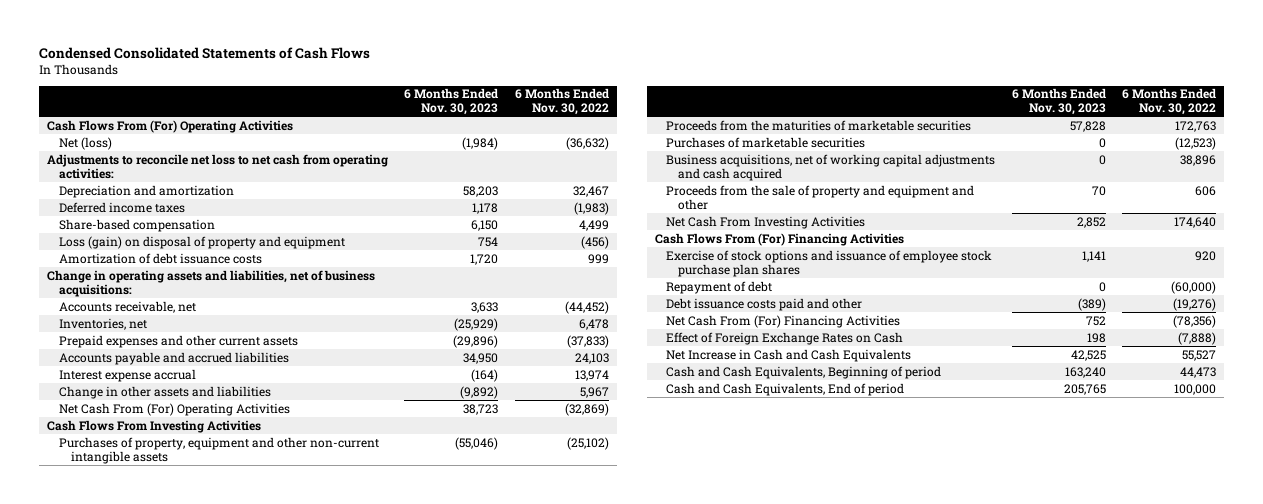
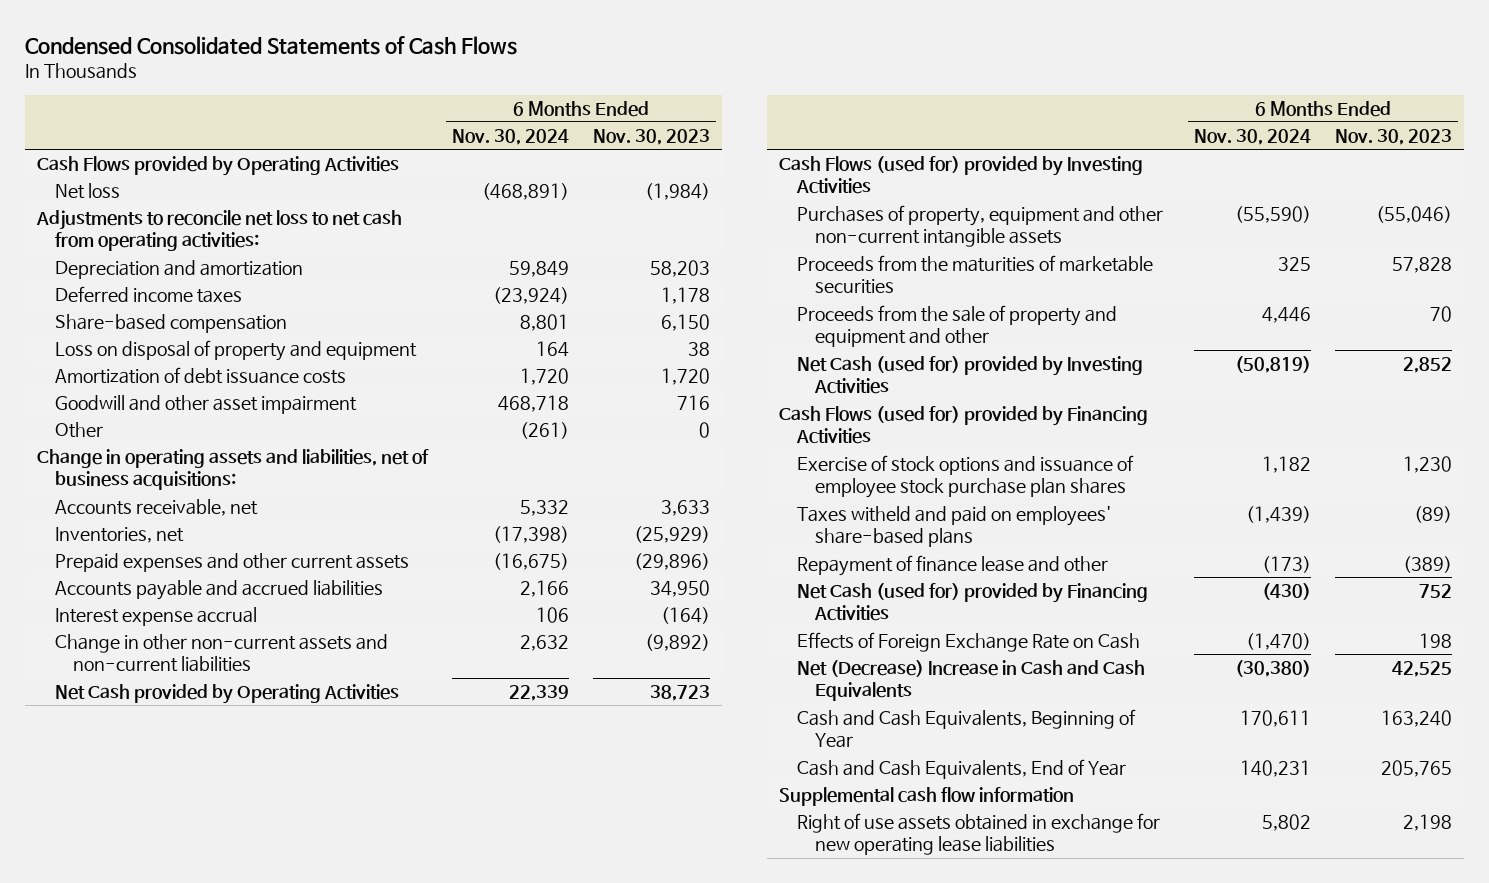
[514,88,609,116] 6 Months Ended Nov. 30, 2022 -> none
none -> [452,128,570,145] Nov. 30, 2024
[47,119,294,133] Cash Flows From (For) Operating Activities -> [37,156,400,177] Cash Flows provided by Operating Activities
[58,136,112,150] Net (loss) -> [55,183,121,200] Net loss
[58,235,345,249] Loss (gain) on disposal of property and equipment -> [55,340,418,362] Loss on disposal of property and equipment
[478,236,499,247] 754 -> [688,342,711,357] 38
none -> [55,395,358,415] Goodwill and other asset impairment
none -> [55,422,104,439] Other
[58,385,271,399] Change in other assets and liabilities -> [55,634,389,673] Change in other non-current assets and non-current liabilities
[58,402,290,416] Net Cash From (For) Operating Activities -> [55,684,400,705] Net Cash provided by Operating Activities
[47,419,262,433] Cash Flows From Investing Activities -> [778,156,1143,195] Cash Flows (used for) provided by Investing Activities
[666,136,866,148] Purchases of marketable securities -> none
[666,153,996,181] Business acquisitions, net of working capital adjustments and cash acquired -> none
[666,280,773,294] Repayment of debt -> none
[666,215,866,229] Net Cash From Investing Activities -> [796,356,1143,395] Net Cash (used for) provided by Investing Activities
[654,232,904,246] Cash Flows From (For) Financing Activities -> [778,406,1148,445] Cash Flows (used for) provided by Financing Activities
[1081,250,1106,262] 1,141 -> [1402,456,1452,474] 1,230
none -> [796,506,1111,548] Taxes witheld and paid on employees' share-based plans
[666,297,863,311] Debt issuance costs paid and other -> [796,555,1108,577] Repayment of finance lease and other
[666,314,901,328] Net Cash From (For) Financing Activities -> [796,583,1148,622] Net Cash (used for) provided by Financing Activities
[666,331,904,345] Effect of Foreign Exchange Rates on Cash -> [796,632,1140,653] Effects of Foreign Exchange Rate on Cash
[666,348,912,362] Net Increase in Cash and Cash Equivalents -> [796,660,1145,702] Net (Decrease) Increase in Cash and Cash Equivalents
[666,365,942,379] Cash and Cash Equivalents, Beginning of period -> [796,709,1136,749] Cash and Cash Equivalents, Beginning of Year
[666,382,905,396] Cash and Cash Equivalents, End of period -> [796,759,1126,780] Cash and Cash Equivalents, End of Year
none -> [778,787,1074,807] Supplemental cash flow information
none -> [796,813,1160,856] Right of use assets obtained in exchange for new operating lease liabilities

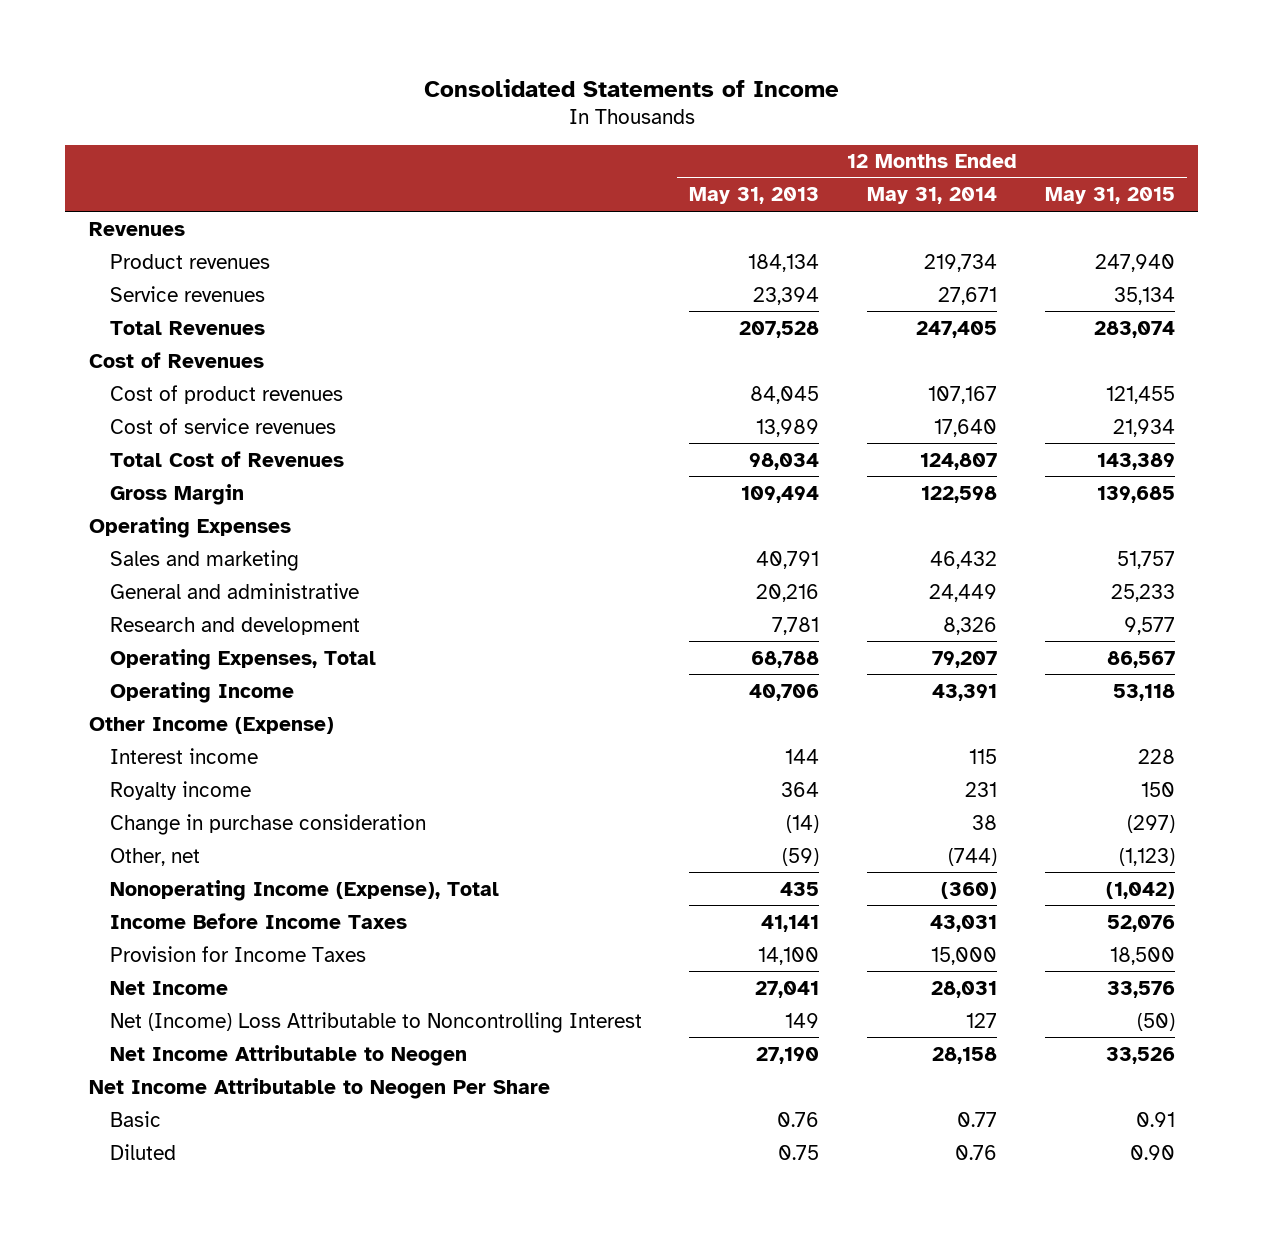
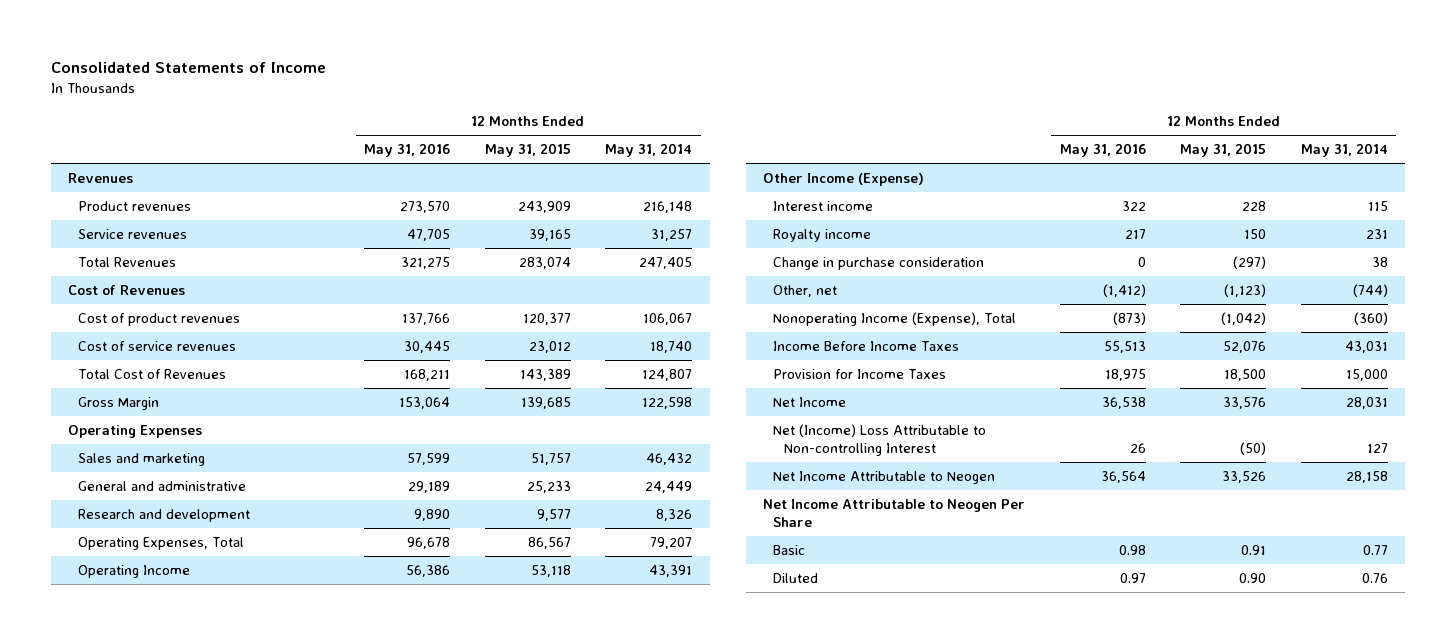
[689,187,820,205] May 31, 2013 -> none
none -> [364,143,451,158] May 31, 2016
[923,253,997,272] 219,734 -> [643,200,693,213] 216,148
[1094,253,1175,272] 247,940 -> [517,200,571,213] 243,909
[937,286,997,305] 27,671 -> [651,228,693,241] 31,257
[1113,286,1175,305] 35,134 -> [528,228,571,241] 39,165
[927,385,997,404] 107,167 -> [643,312,693,325] 106,067
[1105,385,1175,404] 121,455 -> [522,312,571,325] 120,377
[933,418,997,437] 17,640 -> [650,340,693,353] 18,740
[1112,418,1175,437] 21,934 -> [528,340,571,353] 23,012
[109,1011,642,1033] Net (Income) Loss Attributable to Noncontrolling Interest -> [773,423,987,457] Net (Income) Loss Attributable to Non-controlling Interest

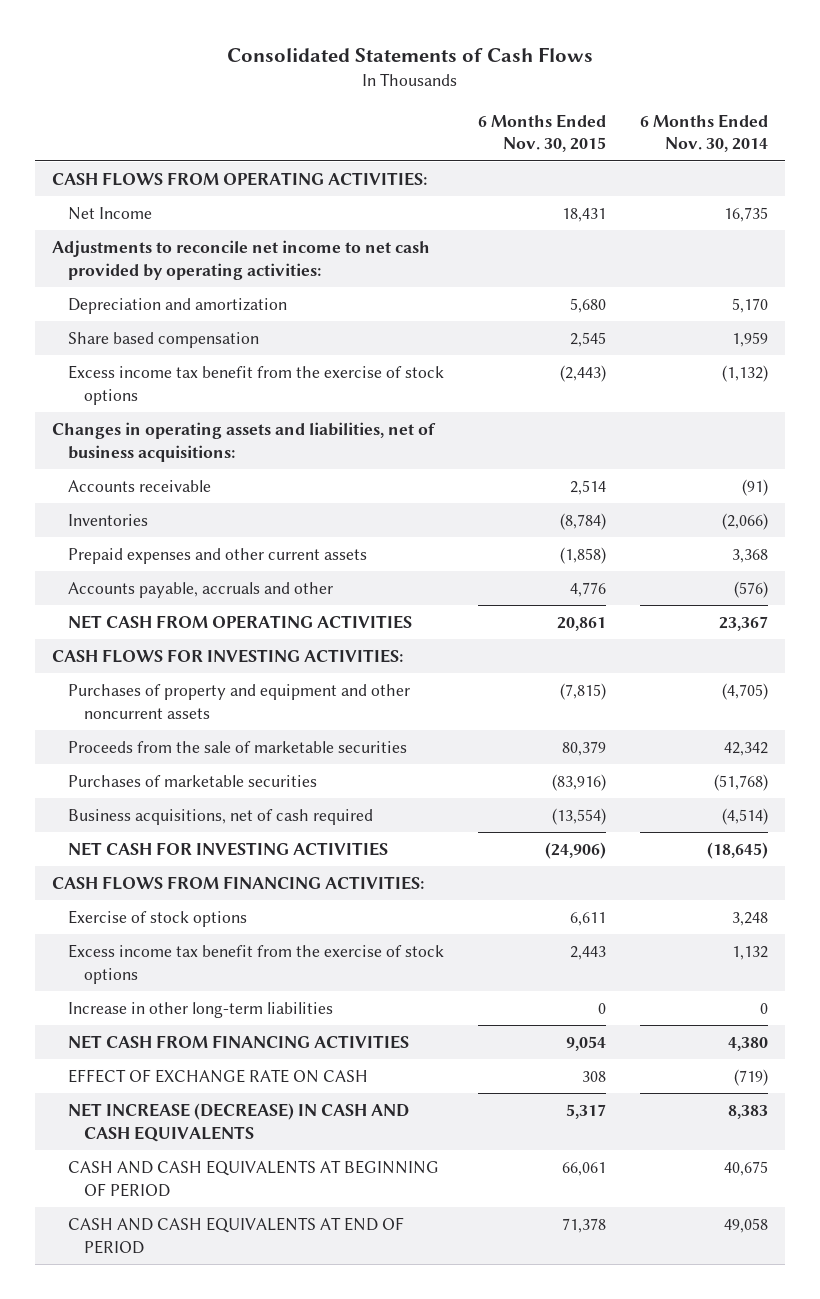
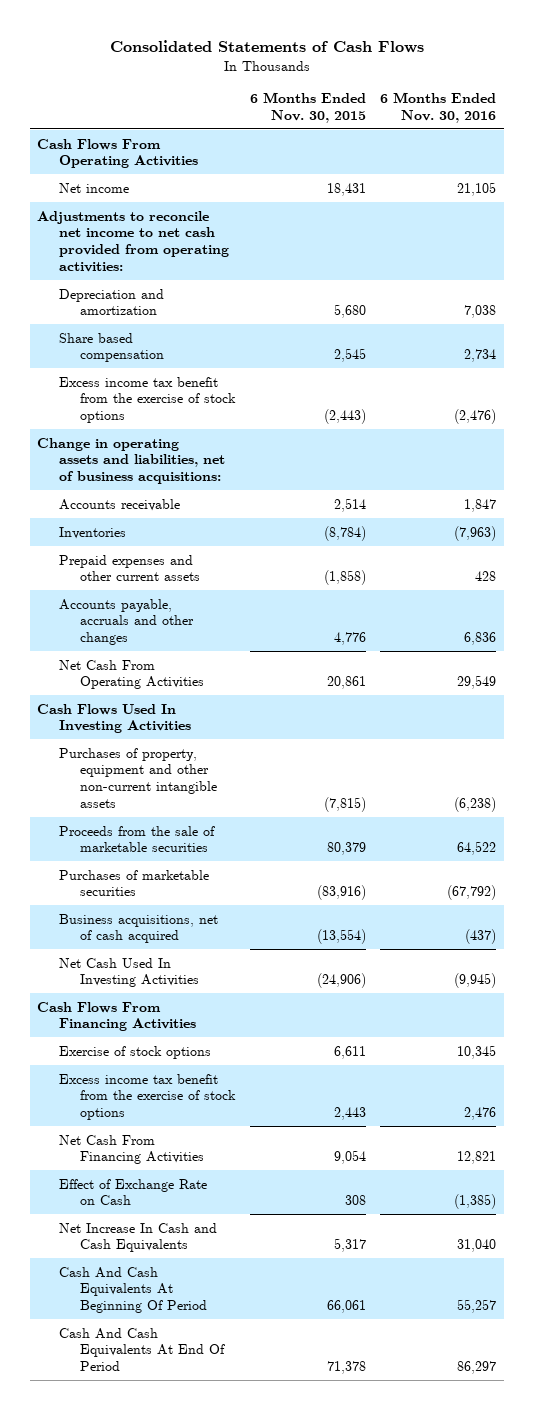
[640,113,769,153] 6 Months Ended Nov. 30, 2014 -> none
none -> [380,92,497,123] 6 Months Ended Nov. 30, 2016
[51,171,427,186] CASH FLOWS FROM OPERATING ACTIVITIES: -> [37,138,198,169] Cash Flows From Operating Activities
[68,206,153,220] Net Income -> [58,182,129,193] Net income
[51,239,430,280] Adjustments to reconcile net income to net cash provided by operating activities: -> [37,210,229,272] Adjustments to reconcile net income to net cash provided from operating activities:
[51,421,436,462] Changes in operating assets and liabilities, net of business acquisitions: -> [37,437,225,485] Change in operating assets and liabilities, net of business acquisitions:
[68,581,334,598] Accounts payable, accruals and other -> [58,598,195,646] Accounts payable, accruals and other changes
[68,614,413,629] NET CASH FROM OPERATING ACTIVITIES -> [58,659,205,690] Net Cash From Operating Activities
[51,648,403,663] CASH FLOWS FOR INVESTING ACTIVITIES: -> [37,703,191,734] Cash Flows Used In Investing Activities
[68,683,411,719] Purchases of property and equipment and other noncurrent assets -> [58,747,218,808] Purchases of property, equipment and other non-current intangible assets
[68,808,374,825] Business acquisitions, net of cash required -> [58,913,218,944] Business acquisitions, net of cash acquired
[68,841,389,856] NET CASH FOR INVESTING ACTIVITIES -> [58,957,200,988] Net Cash Used In Investing Activities
[51,875,424,890] CASH FLOWS FROM FINANCING ACTIVITIES: -> [37,1001,196,1032] Cash Flows From Financing Activities
[68,1001,334,1018] Increase in other long-term liabilities -> none
[68,1034,410,1049] NET CASH FROM FINANCING ACTIVITIES -> [58,1134,205,1165] Net Cash From Financing Activities
[68,1068,369,1083] EFFECT OF EXCHANGE RATE ON CASH -> [58,1178,207,1206] Effect of Exchange Rate on Cash
[68,1102,410,1142] NET INCREASE (DECREASE) IN CASH AND CASH EQUIVALENTS -> [58,1222,217,1253] Net Increase In Cash and Cash Equivalents
[68,1159,440,1197] CASH AND CASH EQUIVALENTS AT BEGINNING OF PERIOD -> [58,1266,208,1314] Cash And Cash Equivalents At Beginning Of Period
[68,1216,405,1254] CASH AND CASH EQUIVALENTS AT END OF PERIOD -> [58,1327,226,1372] Cash And Cash Equivalents At End Of Period

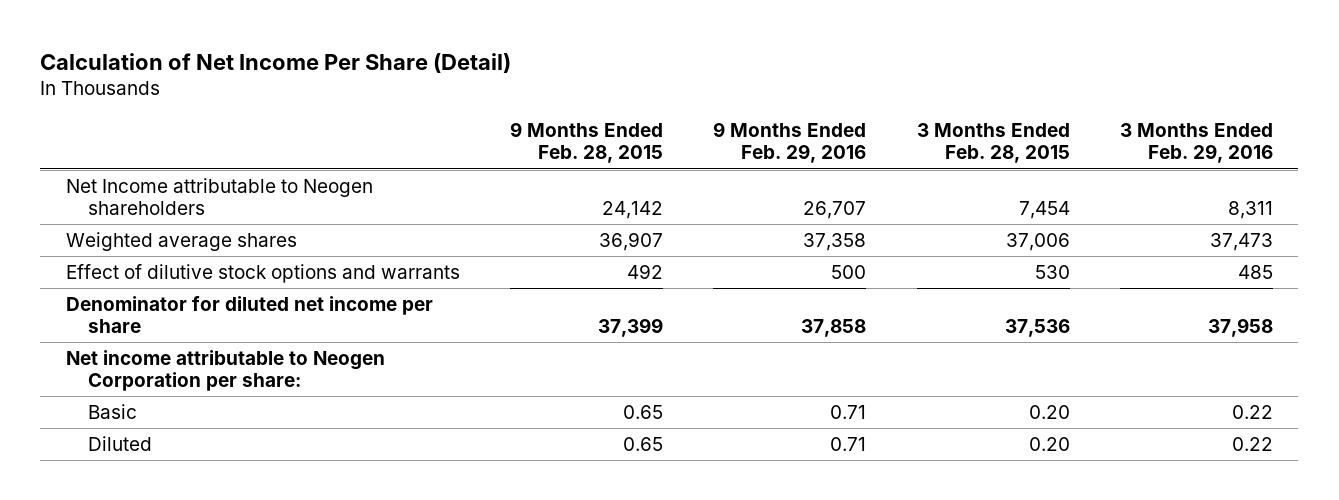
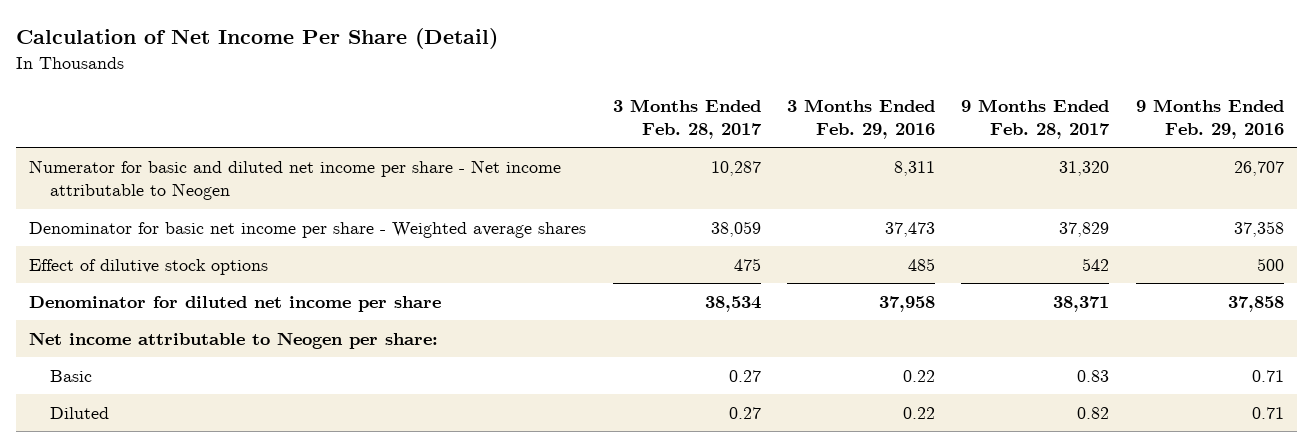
[509,122,663,164] 9 Months Ended Feb. 28, 2015 -> none
[916,123,1070,164] 3 Months Ended Feb. 28, 2015 -> none
none -> [612,98,762,140] 3 Months Ended Feb. 28, 2017
none -> [961,98,1111,140] 9 Months Ended Feb. 28, 2017
[65,178,373,216] Net Income attributable to Neogen shareholders -> [29,159,562,201] Numerator for basic and diluted net income per share - Net income attributable to Neogen
[65,232,297,252] Weighted average shares -> [29,221,587,238] Denominator for basic net income per share - Weighted average shares
[65,264,460,284] Effect of dilutive stock options and warrants -> [29,258,269,275] Effect of dilutive stock options
[65,350,385,392] Net income attributable to Neogen Corporation per share: -> [29,331,439,349] Net income attributable to Neogen per share:

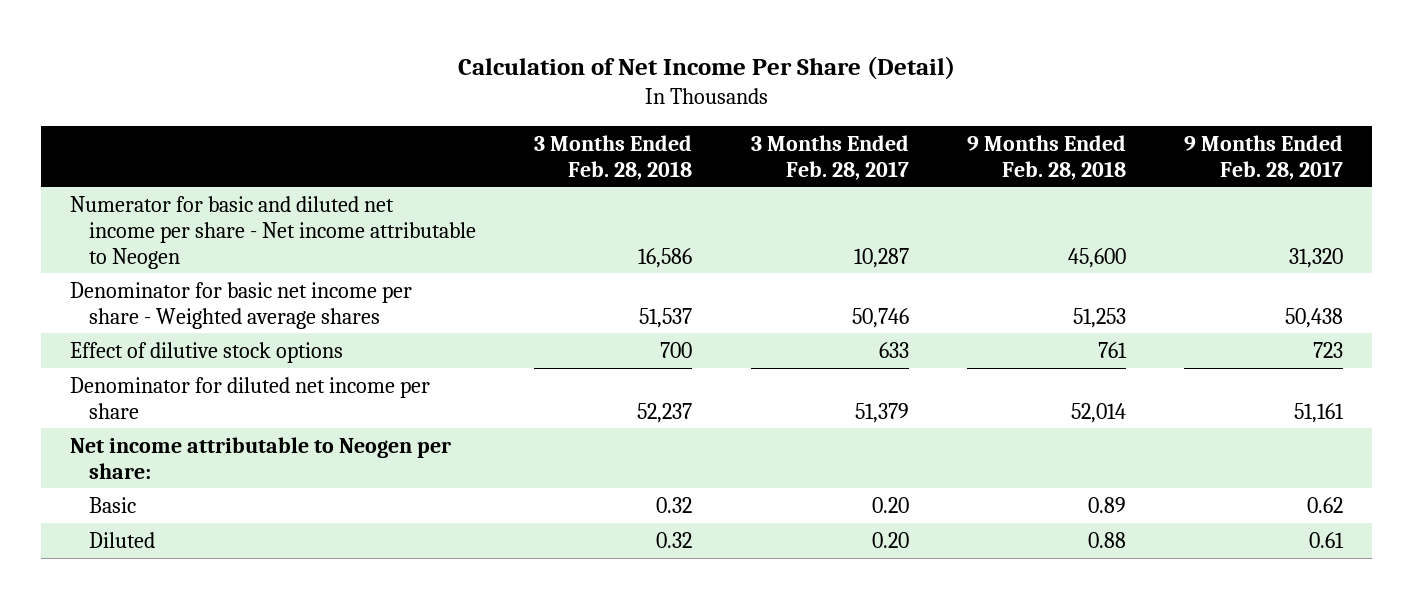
[786,98,935,140] 3 Months Ended Feb. 29, 2016 -> none
[1135,98,1284,140] 9 Months Ended Feb. 29, 2016 -> none
none -> [534,134,693,180] 3 Months Ended Feb. 28, 2018
none -> [966,134,1126,180] 9 Months Ended Feb. 28, 2018
[710,220,761,237] 38,059 -> [851,307,909,328] 50,746
[1059,221,1110,237] 37,829 -> [1285,307,1344,328] 50,438
[733,257,761,271] 475 -> [878,341,909,358] 633
[1082,257,1110,271] 542 -> [1313,341,1344,358] 723
[704,295,761,312] 38,534 -> [854,402,909,423] 51,379
[1053,295,1110,312] 38,371 -> [1294,402,1345,423] 51,161
[728,369,761,382] 0.27 -> [871,496,909,513] 0.20
[1077,369,1110,382] 0.83 -> [1307,496,1344,513] 0.62
[728,406,761,419] 0.27 -> [871,531,909,548] 0.20
[1077,406,1110,419] 0.82 -> [1309,531,1345,548] 0.61

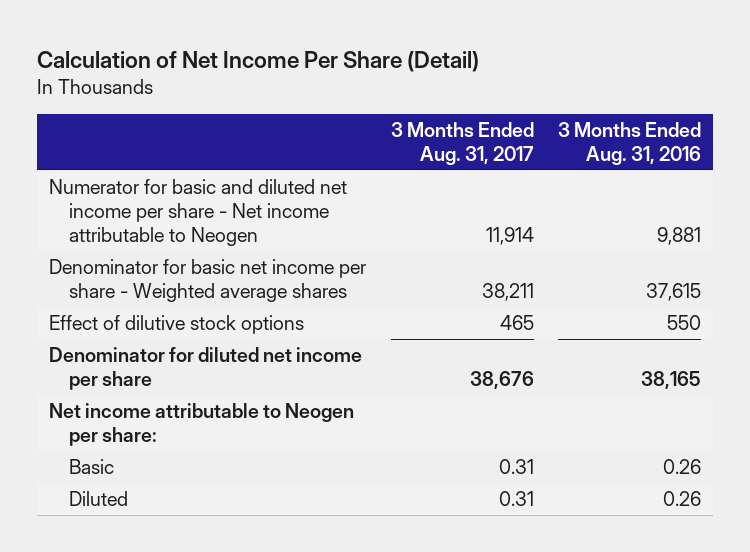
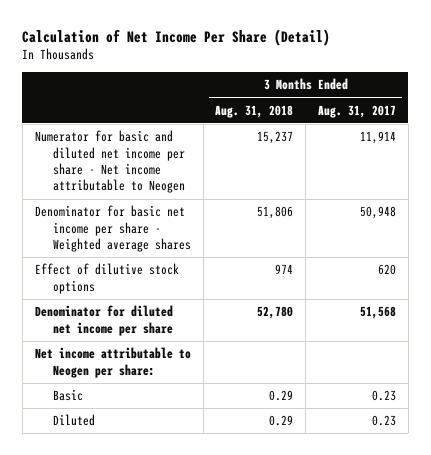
[557,122,701,165] 3 Months Ended Aug. 31, 2016 -> none
none -> [215,104,294,118] Aug. 31, 2018
[481,283,534,302] 38,211 -> [360,206,397,220] 50,948
[499,315,534,331] 465 -> [378,264,397,276] 620
[469,371,534,390] 38,676 -> [360,306,397,320] 51,568
[498,459,534,475] 0.31 -> [372,390,397,402] 0.23
[498,491,534,507] 0.31 -> [372,415,397,427] 0.23

